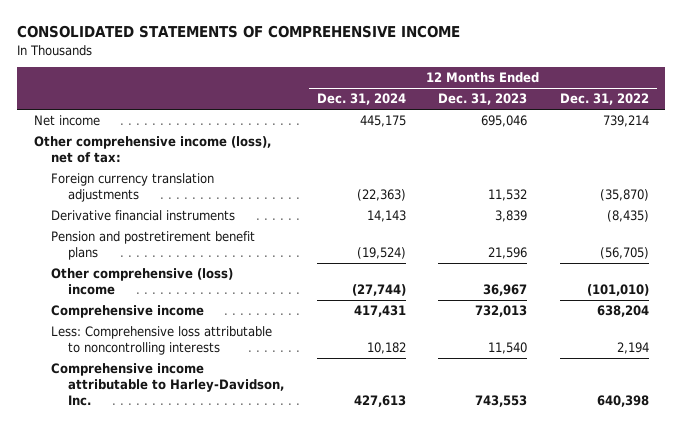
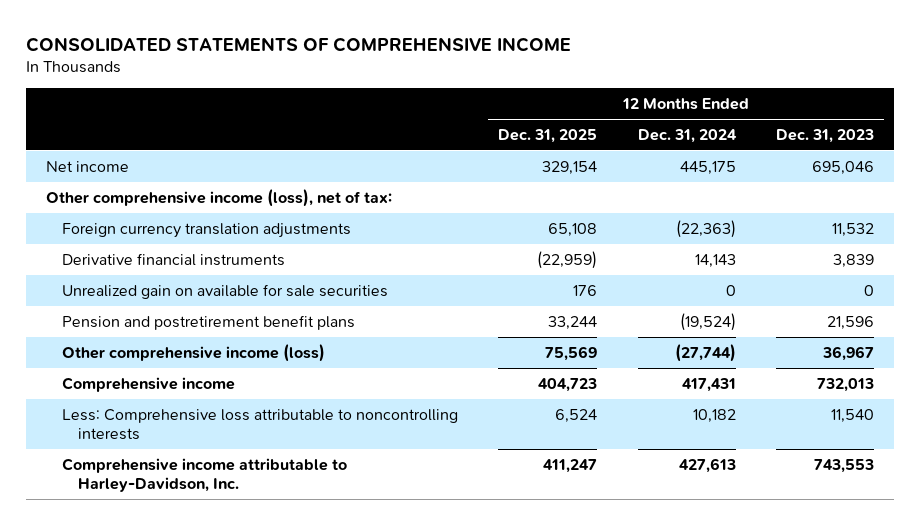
[560,93,650,106] Dec. 31, 2022 -> none
none -> [498,129,598,144] Dec. 31, 2025
none -> [62,283,389,299] Unrealized gain on available for sale securities
[50,268,233,296] Other comprehensive (loss) income -> [62,343,326,362] Other comprehensive income (loss)

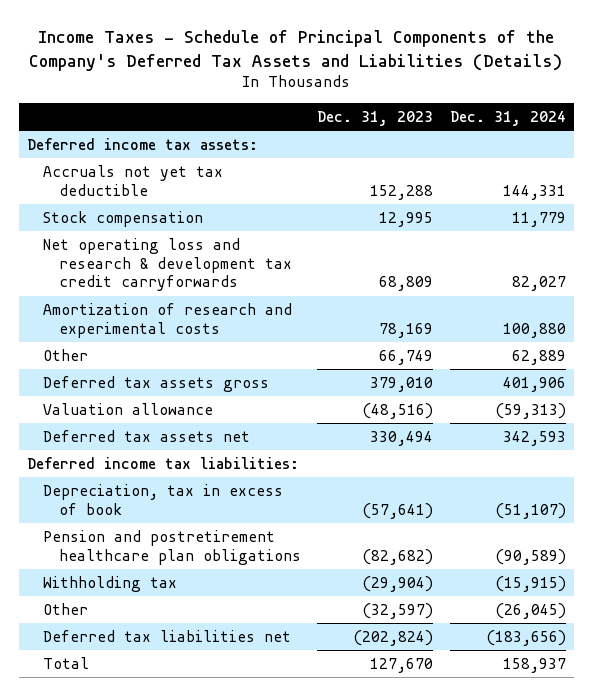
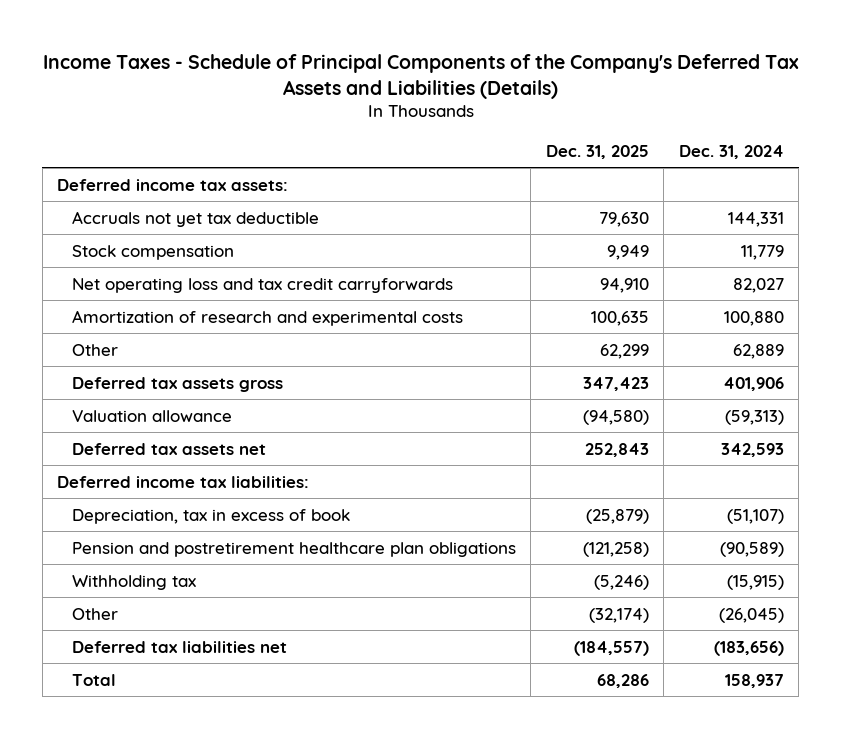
[317,110,434,126] Dec. 31, 2023 -> none
none -> [545,144,649,159] Dec. 31, 2025
[43,237,293,292] Net operating loss and research & development tax credit carryforwards -> [71,277,453,293] Net operating loss and tax credit carryforwards

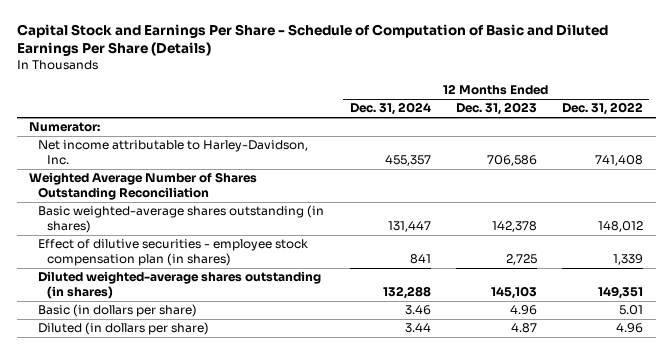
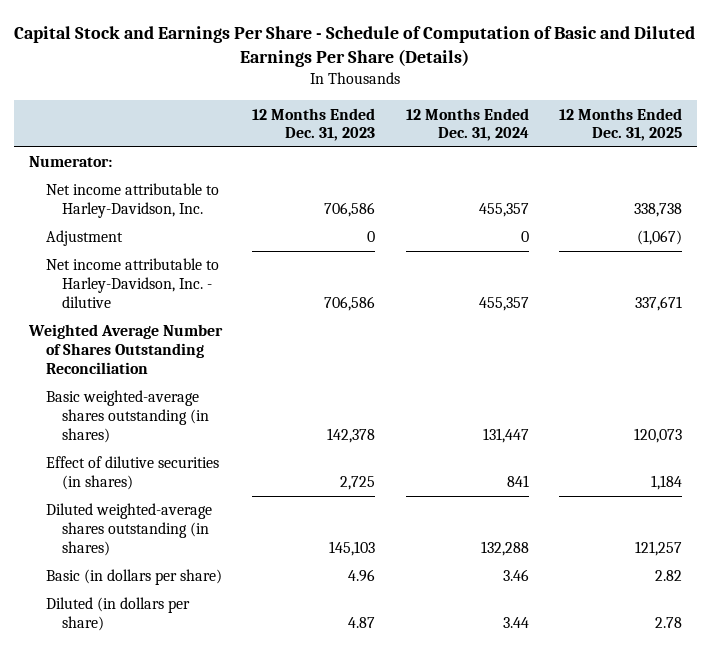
[561,102,643,116] Dec. 31, 2022 -> none
none -> [558,107,682,142] 12 Months Ended Dec. 31, 2025
none -> [45,230,123,247] Adjustment
none -> [45,258,219,308] Net income attributable to Harley-Davidson, Inc. - dilutive
[38,239,309,267] Effect of dilutive securities - employee stock compensation plan (in shares) -> [45,456,219,491] Effect of dilutive securities (in shares)

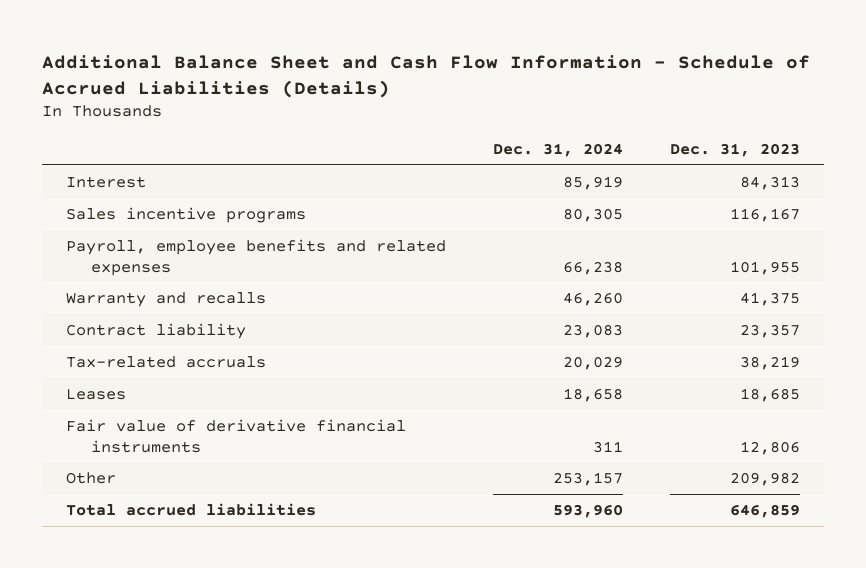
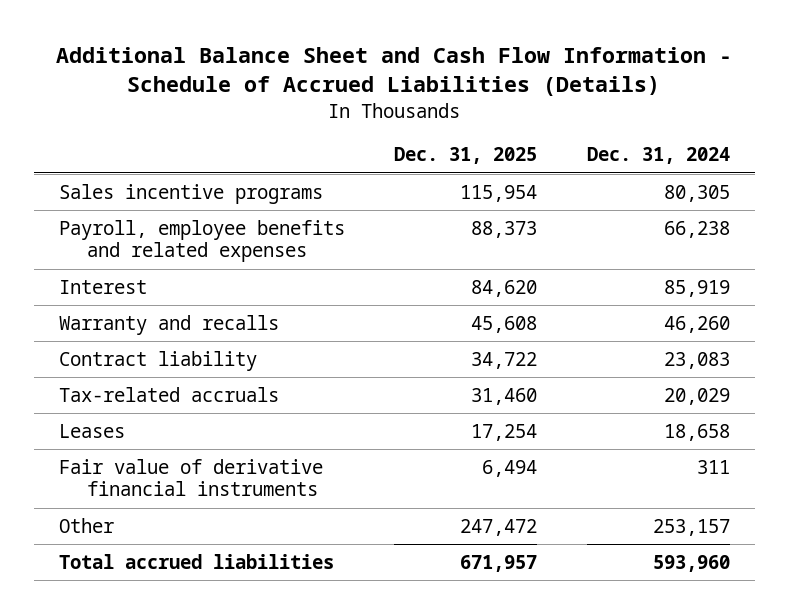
[670,142,801,157] Dec. 31, 2023 -> none
none -> [394,147,538,165] Dec. 31, 2025
[65,175,146,188] Interest -> [58,279,147,294] Interest

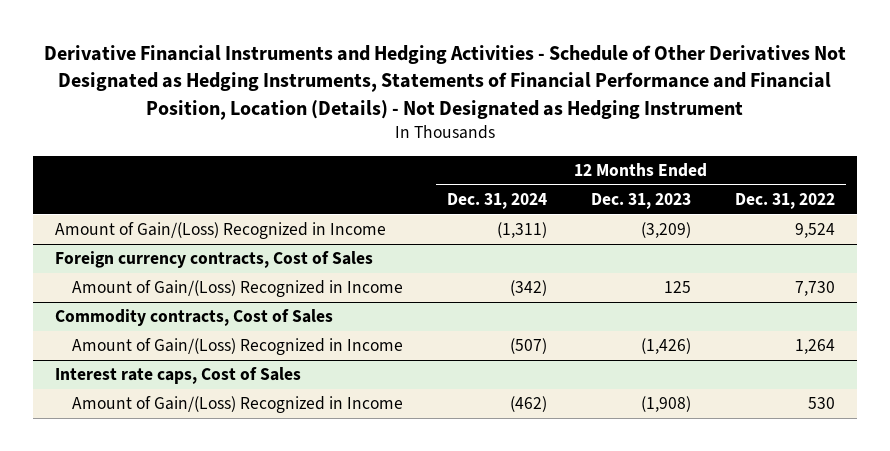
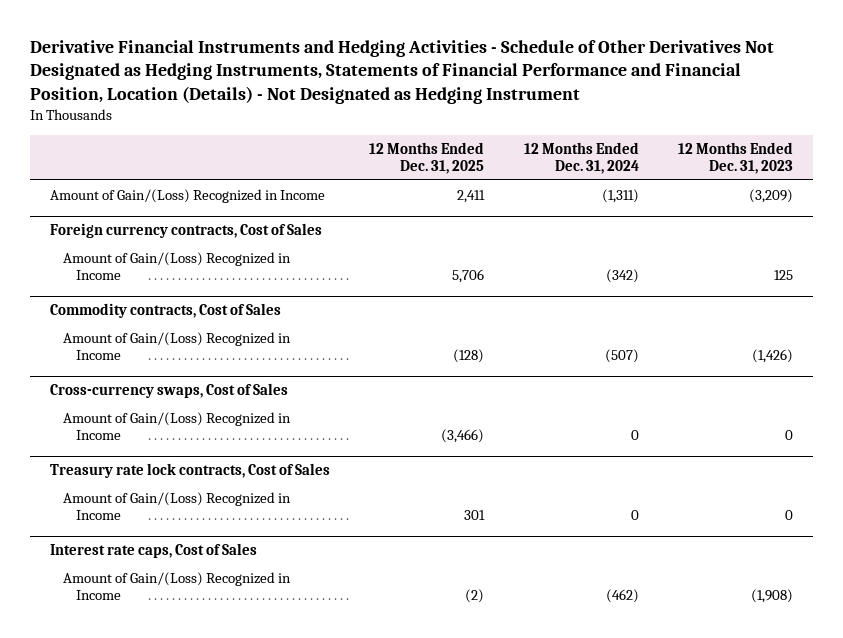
[735,193,836,210] Dec. 31, 2022 -> none
none -> [369,141,485,175] 12 Months Ended Dec. 31, 2025
none -> [49,383,288,399] Cross-currency swaps, Cost of Sales
none -> [63,411,292,441] Amount of Gain/(Loss) Recognized in Income
none -> [49,463,330,479] Treasury rate lock contracts, Cost of Sales
none -> [63,491,292,521] Amount of Gain/(Loss) Recognized in Income

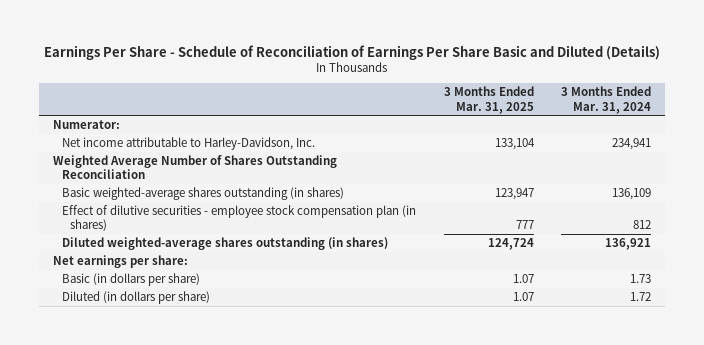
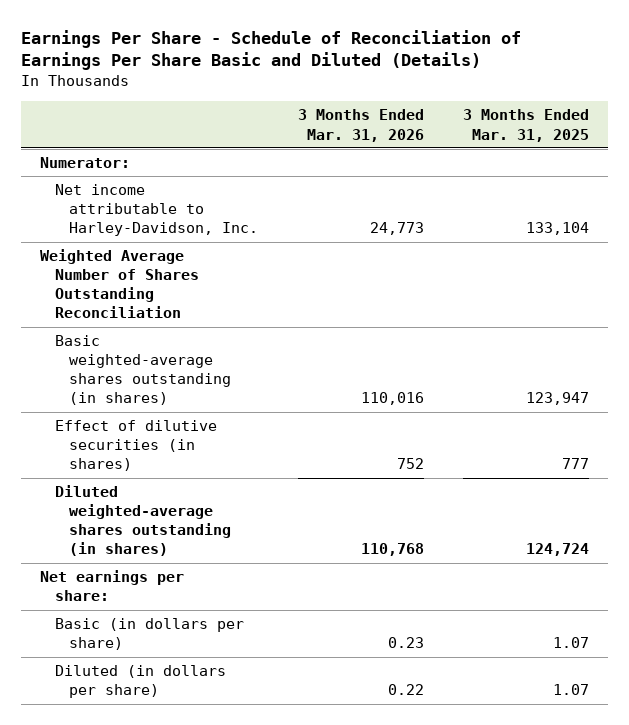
[561,86,652,114] 3 Months Ended Mar. 31, 2024 -> none
none -> [297,109,424,142] 3 Months Ended Mar. 31, 2026
[61,204,416,232] Effect of dilutive securities - employee stock compensation plan (in shares) -> [54,420,217,472] Effect of dilutive securities (in shares)

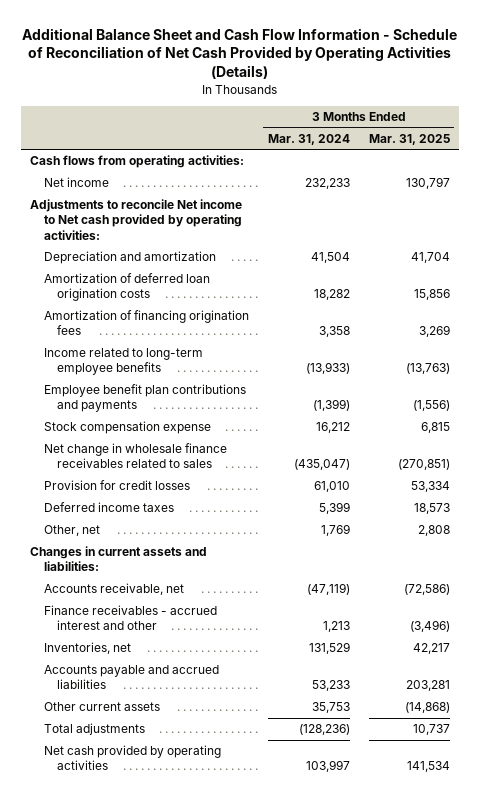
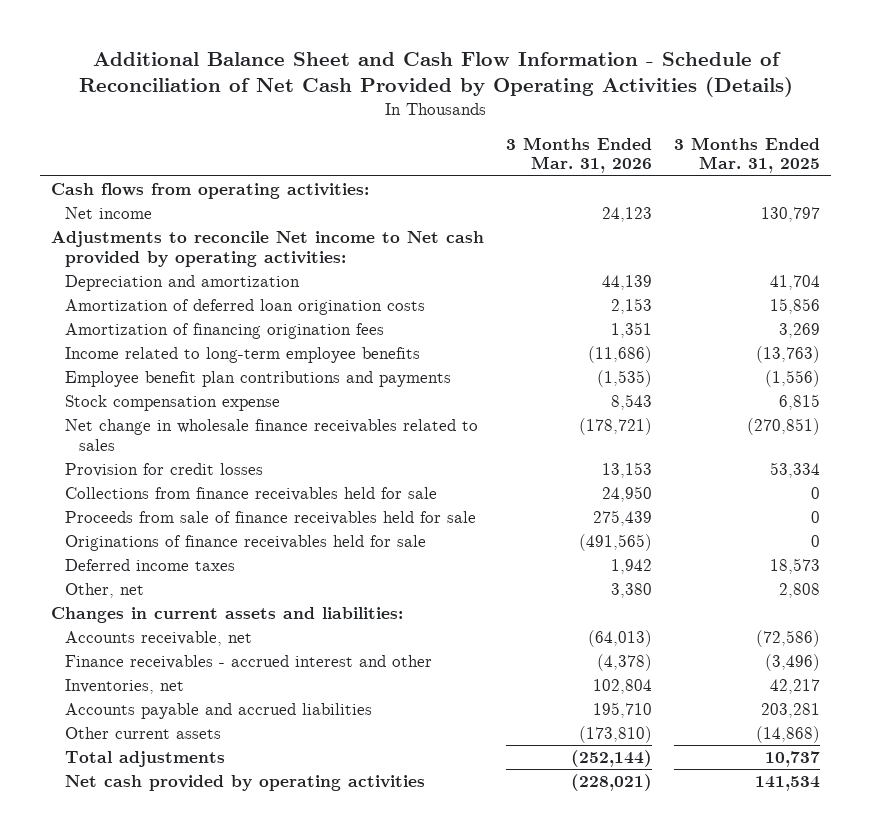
[267,134,350,146] Mar. 31, 2024 -> none
none -> [506,136,653,174] 3 Months Ended Mar. 31, 2026
none -> [64,486,437,501] Collections from finance receivables held for sale
none -> [64,510,476,525] Proceeds from sale of finance receivables held for sale
none -> [64,534,426,551] Originations of finance receivables held for sale

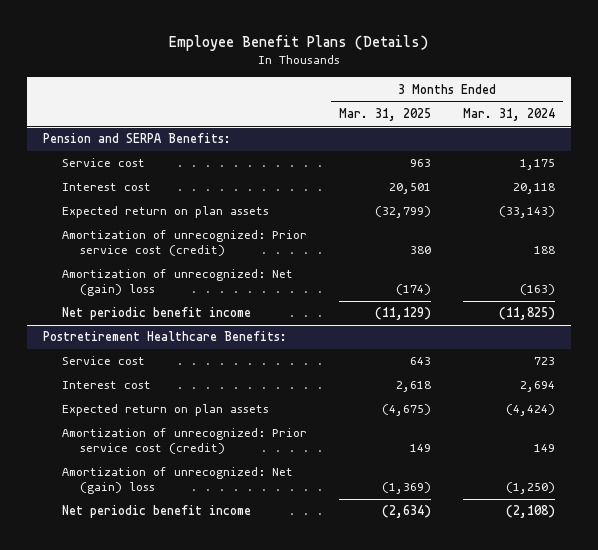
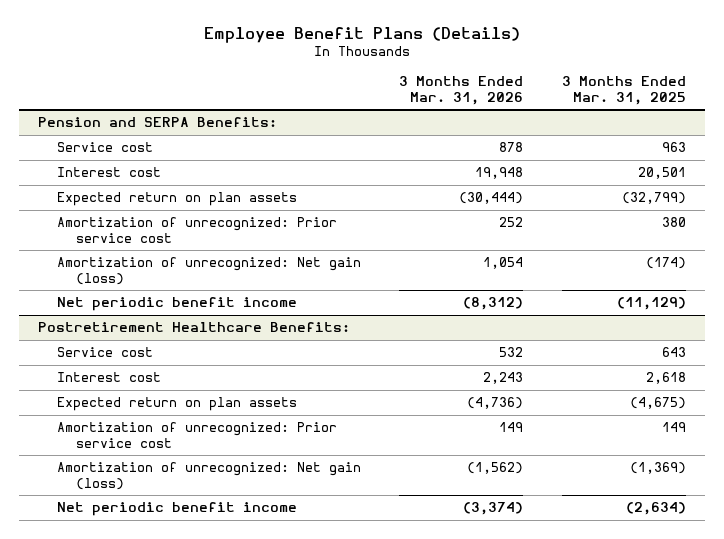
[462,107,555,121] Mar. 31, 2024 -> none
none -> [399,76,524,105] 3 Months Ended Mar. 31, 2026
[61,230,307,257] Amortization of unrecognized: Prior service cost (credit) -> [57,217,338,243] Amortization of unrecognized: Prior service cost
[61,269,293,297] Amortization of unrecognized: Net (gain) loss -> [57,257,362,285] Amortization of unrecognized: Net gain (loss)
[61,428,307,455] Amortization of unrecognized: Prior service cost (credit) -> [57,422,338,448] Amortization of unrecognized: Prior service cost
[61,467,293,495] Amortization of unrecognized: Net (gain) loss -> [57,462,362,490] Amortization of unrecognized: Net gain (loss)

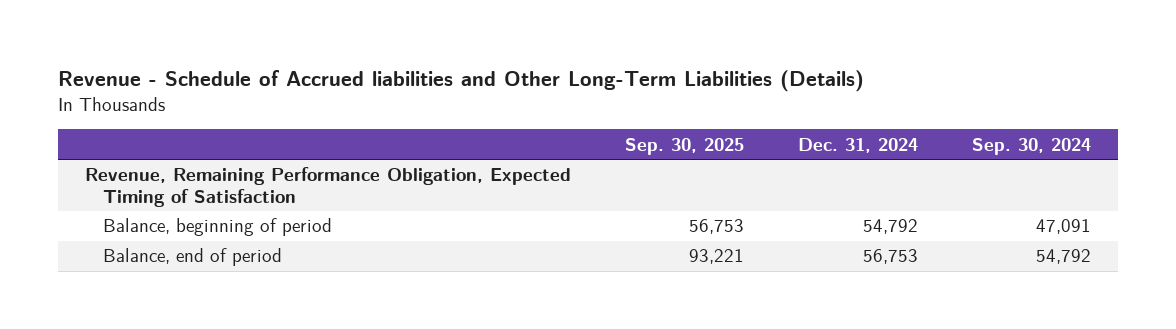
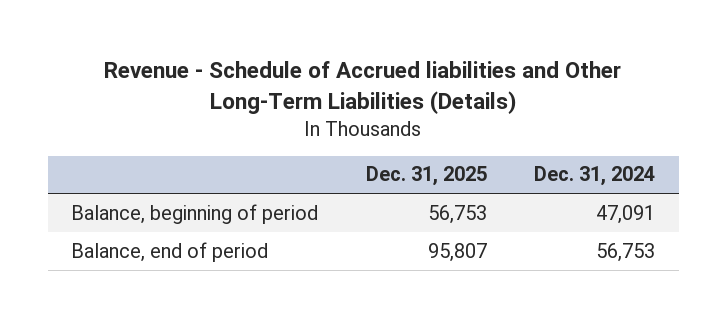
[625,137,745,155] Sep. 30, 2025 -> none
[972,137,1092,155] Sep. 30, 2024 -> none
none -> [365,166,487,187] Dec. 31, 2025
[84,167,571,207] Revenue, Remaining Performance Obligation, Expected Timing of Satisfaction -> none
[863,219,919,235] 54,792 -> [596,204,656,224] 47,091

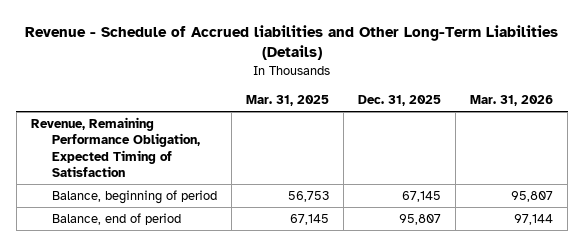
[534,166,656,187] Dec. 31, 2024 -> none
none -> [245,95,329,107] Mar. 31, 2025
none -> [470,95,554,107] Mar. 31, 2026
none -> [30,116,200,178] Revenue, Remaining Performance Obligation, Expected Timing of Satisfaction
[427,204,487,224] 56,753 -> [401,190,441,202] 67,145

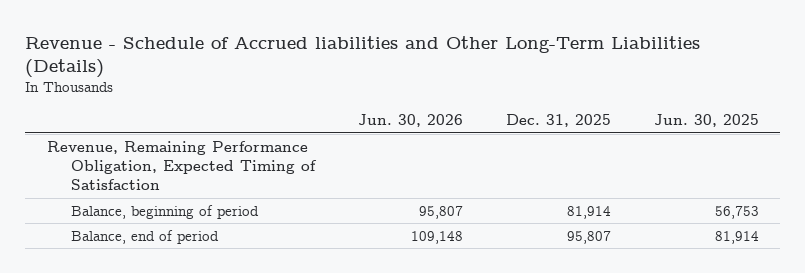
[245,95,329,107] Mar. 31, 2025 -> none
[470,95,554,107] Mar. 31, 2026 -> none
none -> [357,114,463,128] Jun. 30, 2026
none -> [653,114,759,128] Jun. 30, 2025
[401,190,441,202] 67,145 -> [566,205,611,219] 81,914

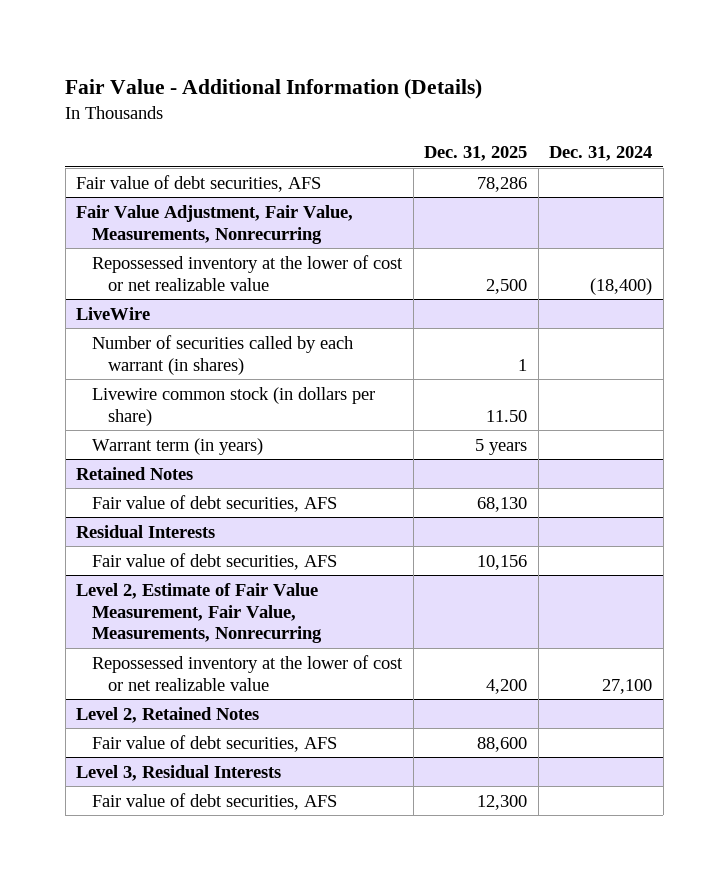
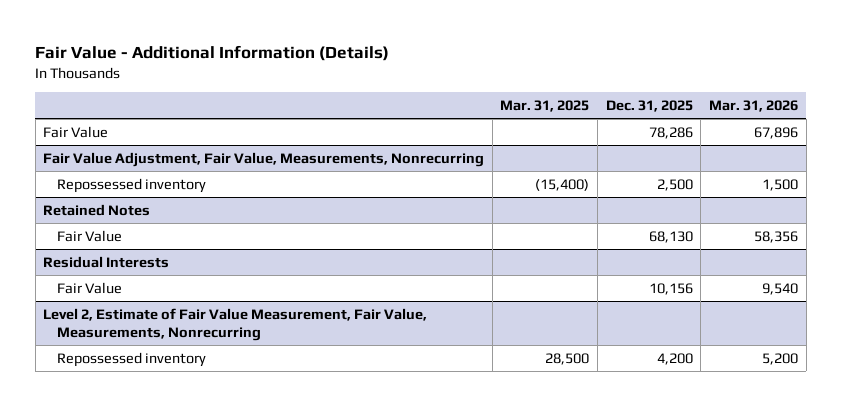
[549,146,653,162] Dec. 31, 2024 -> none
none -> [500,100,590,113] Mar. 31, 2025
none -> [708,100,798,113] Mar. 31, 2026
[76,174,322,192] Fair value of debt securities, AFS -> [43,125,109,138] Fair Value
[76,306,151,320] LiveWire -> none
[92,334,354,375] Number of securities called by each warrant (in shares) -> none
[92,386,376,426] Livewire common stock (in dollars per share) -> none
[92,437,264,455] Warrant term (in years) -> none
[92,254,404,291] Repossessed inventory at the lower of cost or net realizable value -> [56,177,206,193] Repossessed inventory
[92,494,338,512] Fair value of debt securities, AFS -> [56,229,122,242] Fair Value
[92,552,338,570] Fair value of debt securities, AFS -> [56,281,122,294] Fair Value
[76,706,260,723] Level 2, Retained Notes -> none
[92,734,338,752] Fair value of debt securities, AFS -> none
[76,764,282,781] Level 3, Residual Interests -> none
[92,792,338,810] Fair value of debt securities, AFS -> none
[92,654,404,691] Repossessed inventory at the lower of cost or net realizable value -> [56,351,206,367] Repossessed inventory

